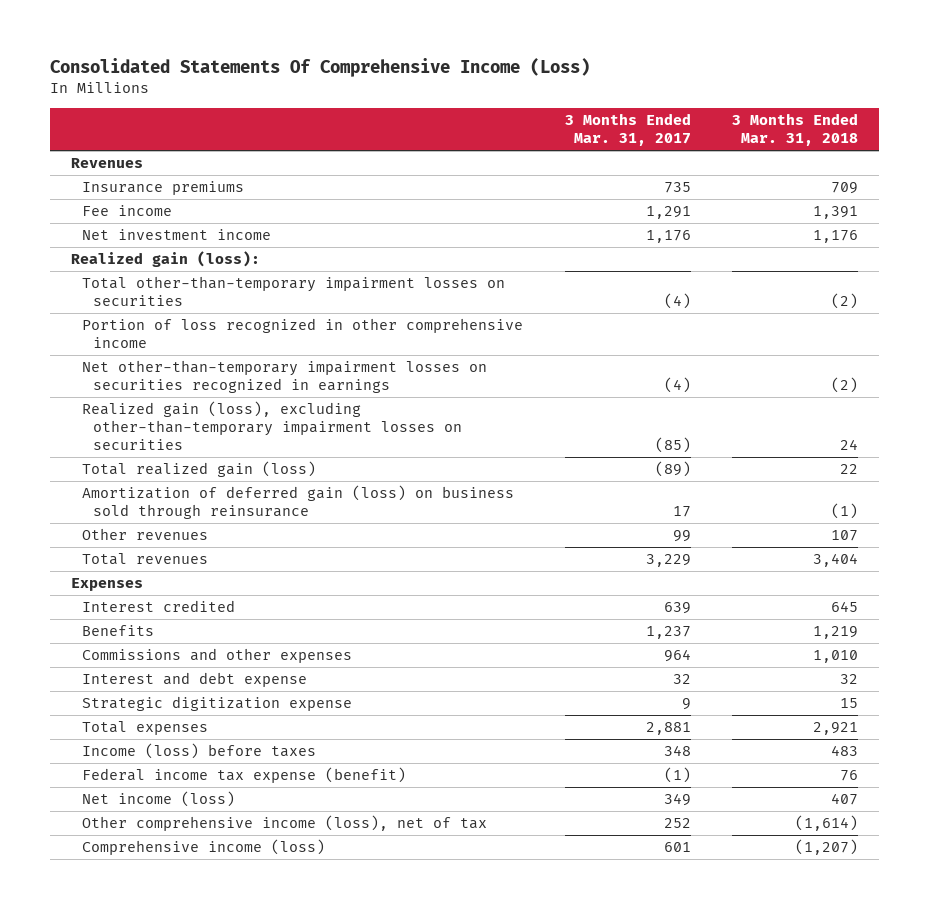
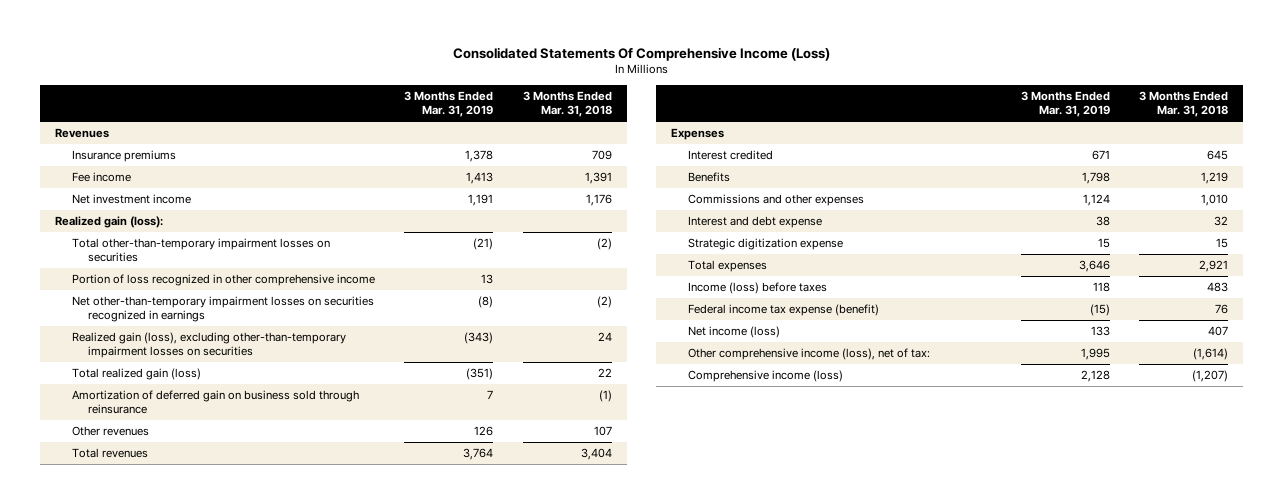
[564,113,691,146] 3 Months Ended Mar. 31, 2017 -> none
none -> [404,91,494,118] 3 Months Ended Mar. 31, 2019
[81,485,514,520] Amortization of deferred gain (loss) on business sold through reinsurance -> [71,390,359,415] Amortization of deferred gain on business sold through reinsurance
[81,815,487,832] Other comprehensive income (loss), net of tax -> [687,348,930,361] Other comprehensive income (loss), net of tax:

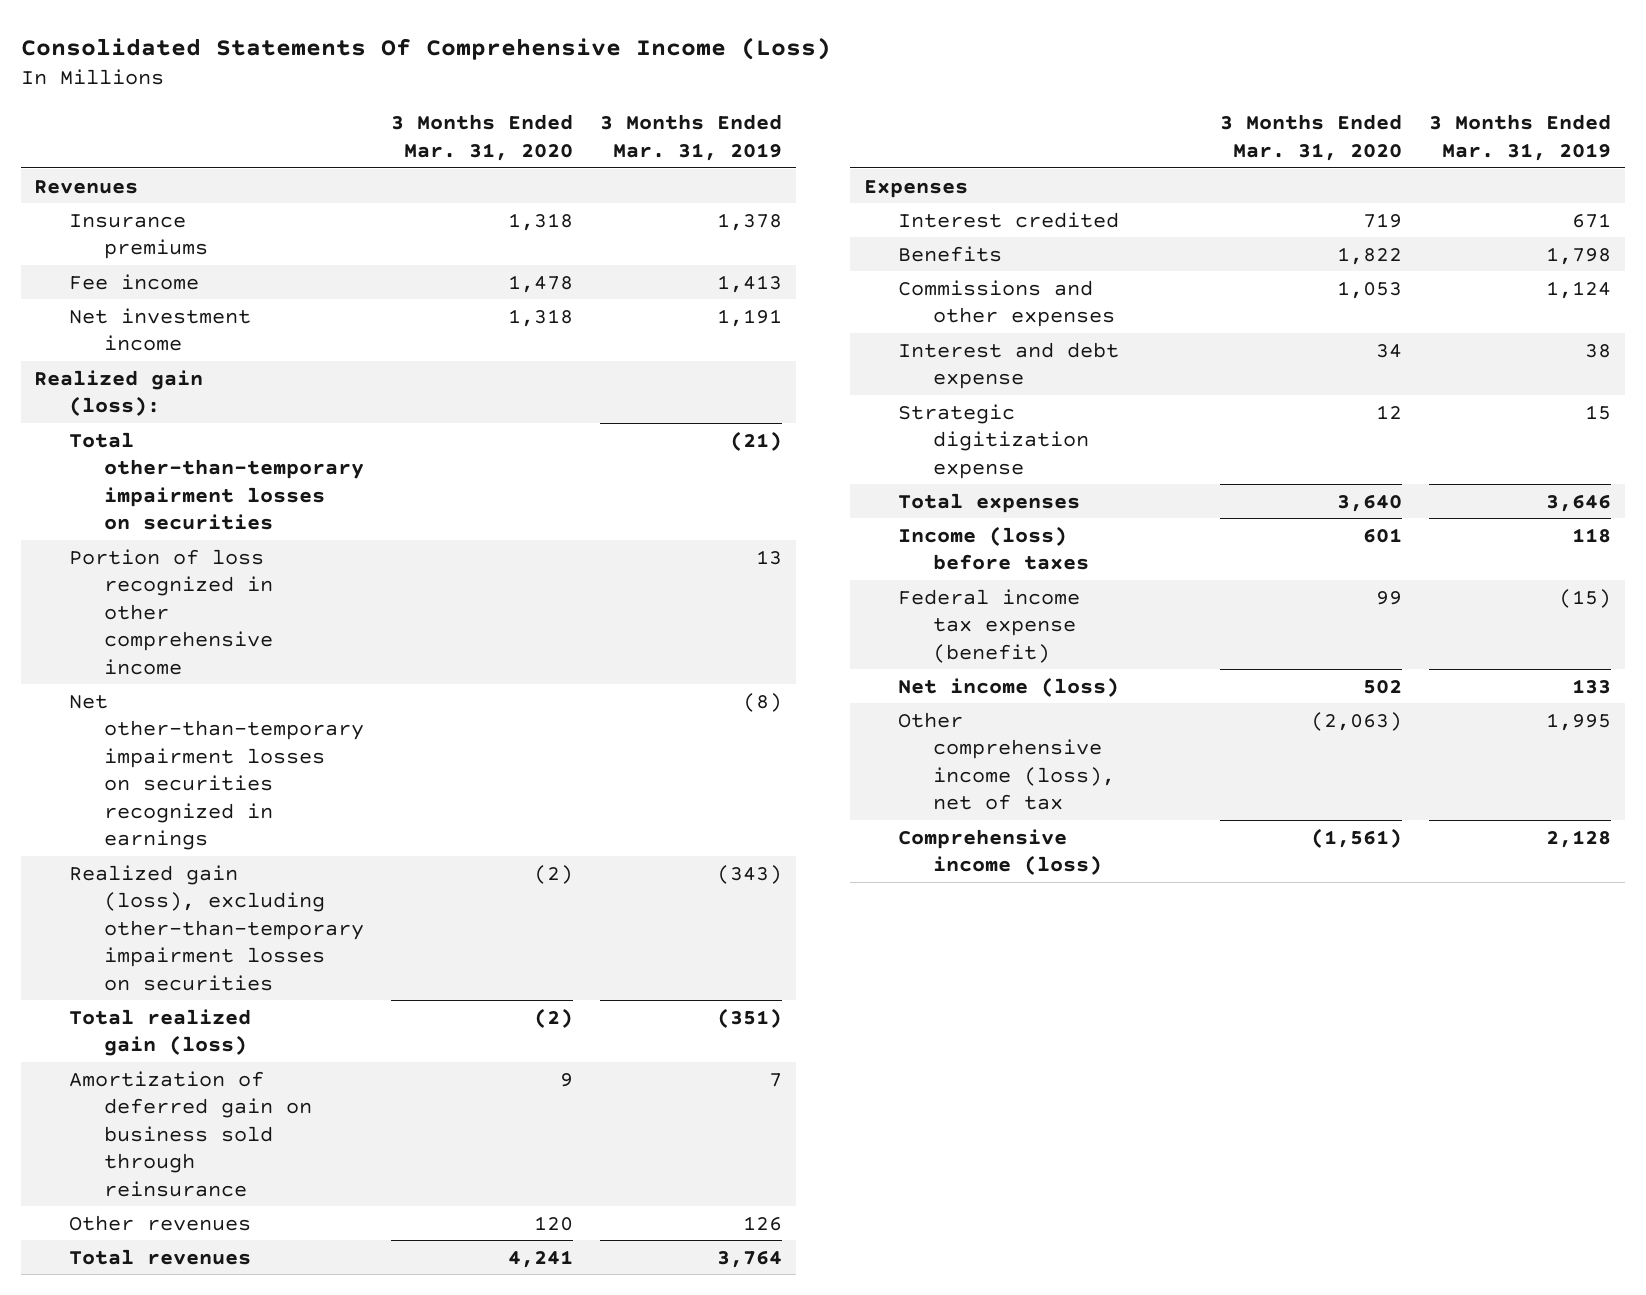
[523,91,613,118] 3 Months Ended Mar. 31, 2018 -> none
none -> [390,114,573,161] 3 Months Ended Mar. 31, 2020
[687,348,930,361] Other comprehensive income (loss), net of tax: -> [898,711,1115,811] Other comprehensive income (loss), net of tax

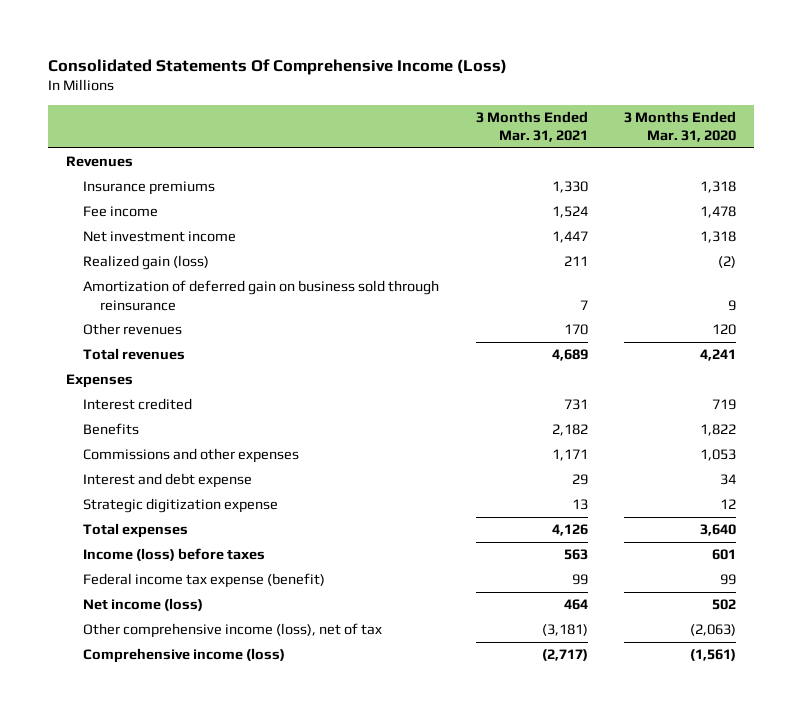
[599,114,782,161] 3 Months Ended Mar. 31, 2019 -> none
none -> [475,110,588,143] 3 Months Ended Mar. 31, 2021
[34,369,204,417] Realized gain (loss): -> none
[68,431,364,531] Total other-than-temporary impairment losses on securities -> none
[68,548,273,675] Portion of loss recognized in other comprehensive income -> none
[68,694,364,851] Net other-than-temporary impairment losses on securities recognized in earnings -> none
[68,864,364,991] Realized gain (loss), excluding other-than-temporary impairment losses on securities -> none
[68,1008,251,1057] Total realized gain (loss) -> [83,255,210,271] Realized gain (loss)

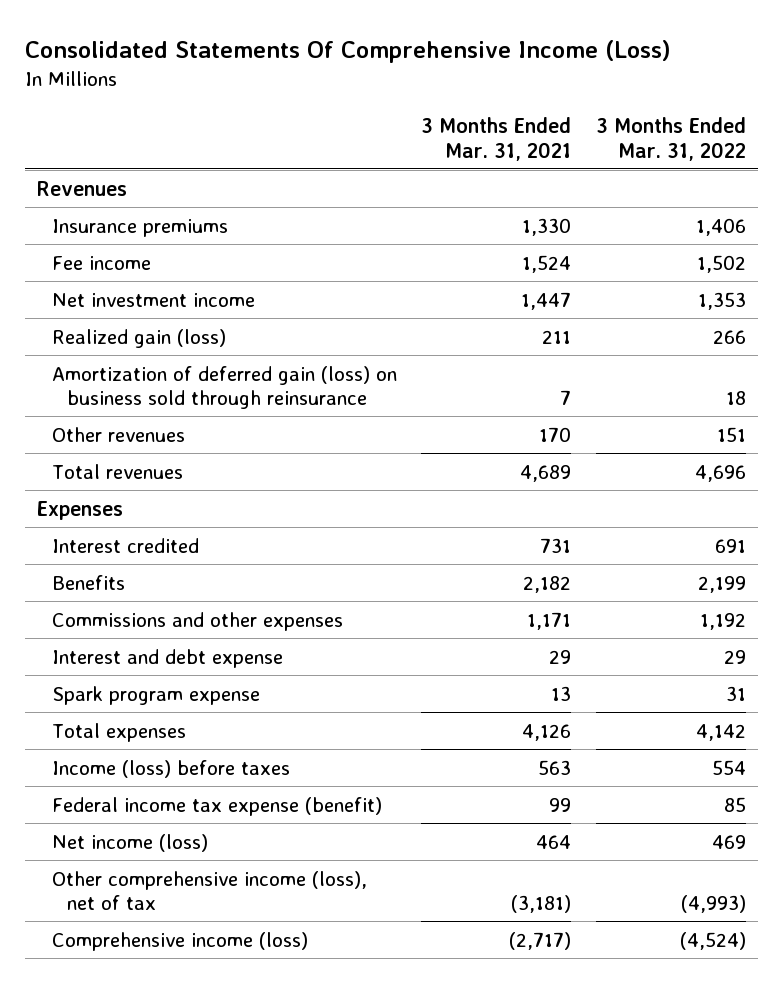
[623,110,736,143] 3 Months Ended Mar. 31, 2020 -> none
none -> [595,117,746,161] 3 Months Ended Mar. 31, 2022
[83,280,440,311] Amortization of deferred gain on business sold through reinsurance -> [51,365,397,410] Amortization of deferred gain (loss) on business sold through reinsurance
[83,498,279,514] Strategic digitization expense -> none
none -> [51,685,260,705] Spark program expense

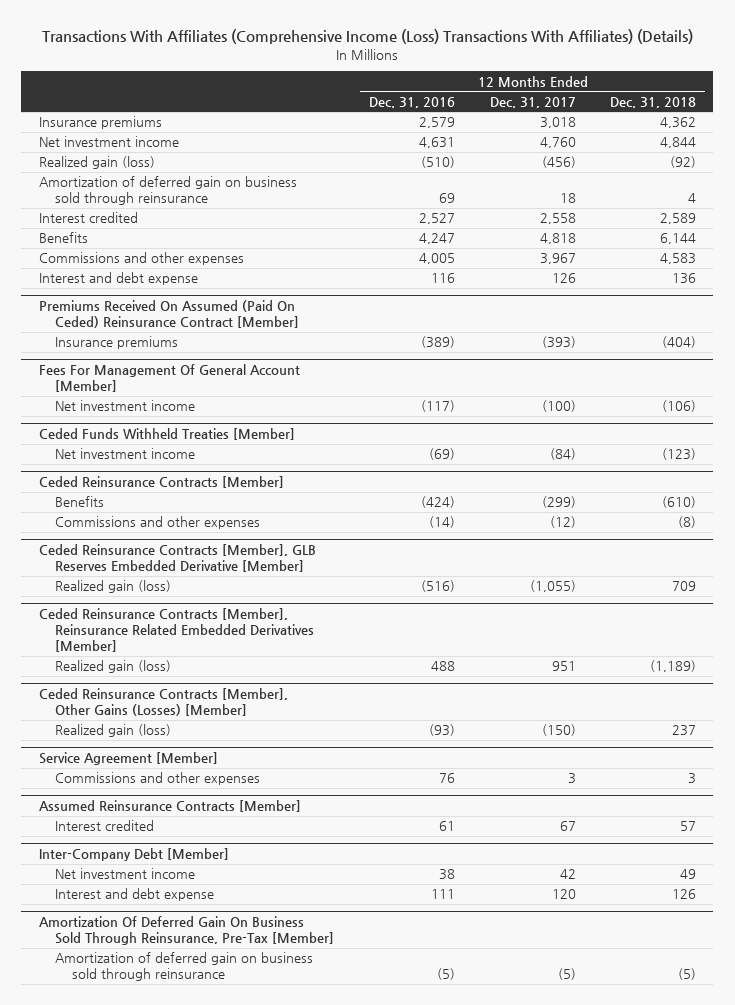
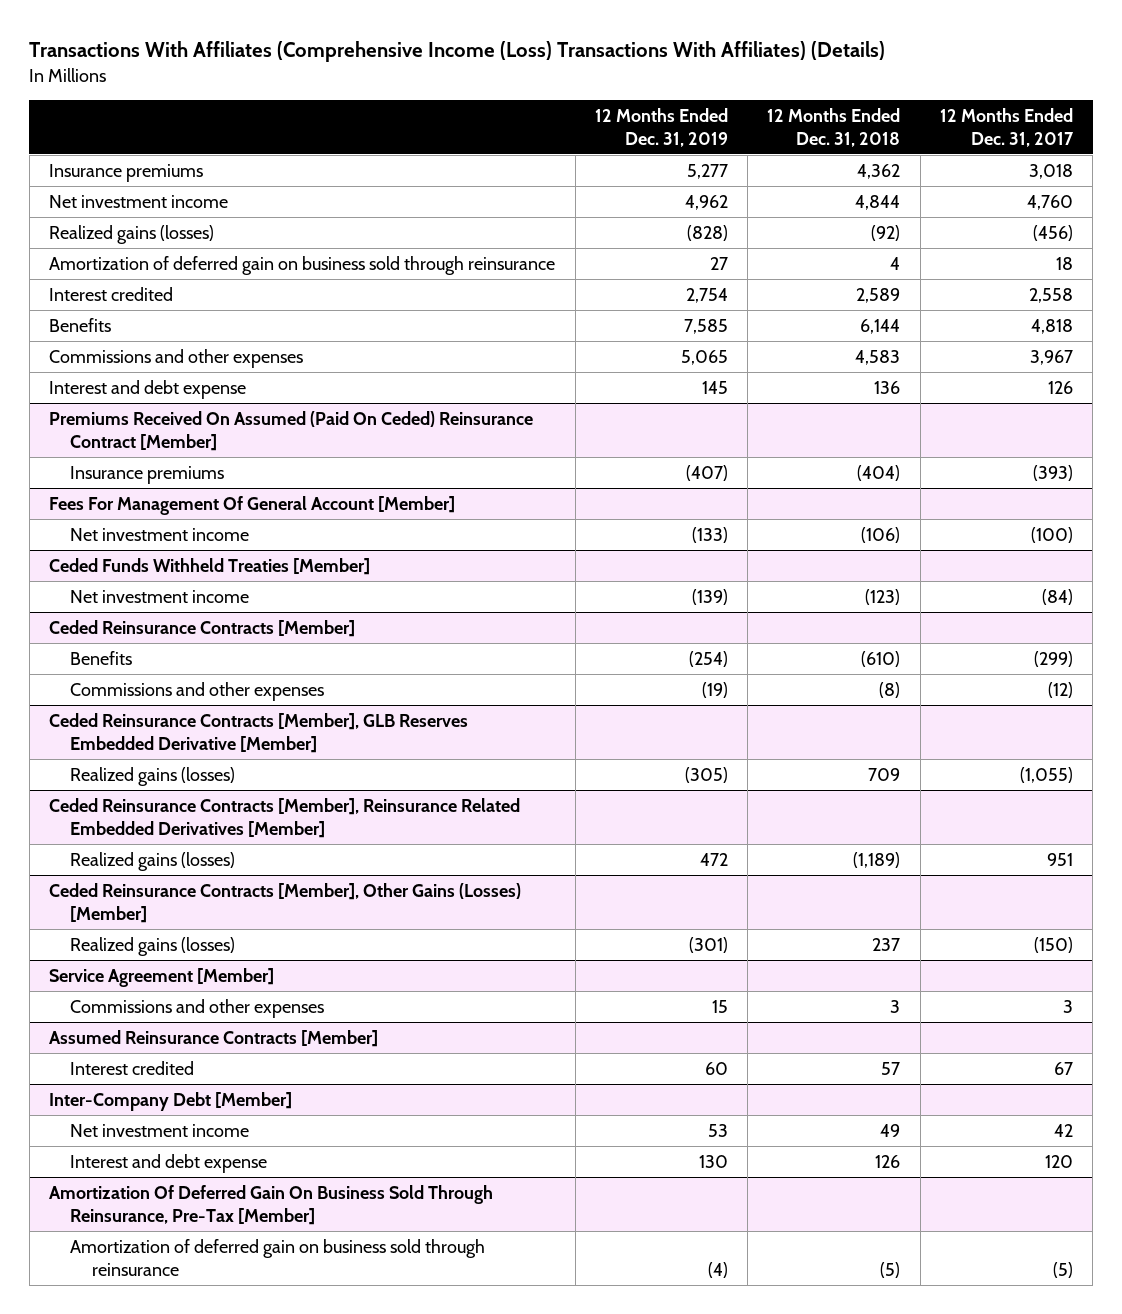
[368,96,455,108] Dec. 31, 2016 -> none
none -> [594,107,728,147] 12 Months Ended Dec. 31, 2019
[38,156,155,170] Realized gain (loss) -> [49,224,215,244] Realized gains (losses)
[55,580,172,594] Realized gain (loss) -> [70,766,236,786] Realized gains (losses)
[55,660,172,674] Realized gain (loss) -> [70,851,236,871] Realized gains (losses)
[55,724,172,738] Realized gain (loss) -> [70,936,236,956] Realized gains (losses)

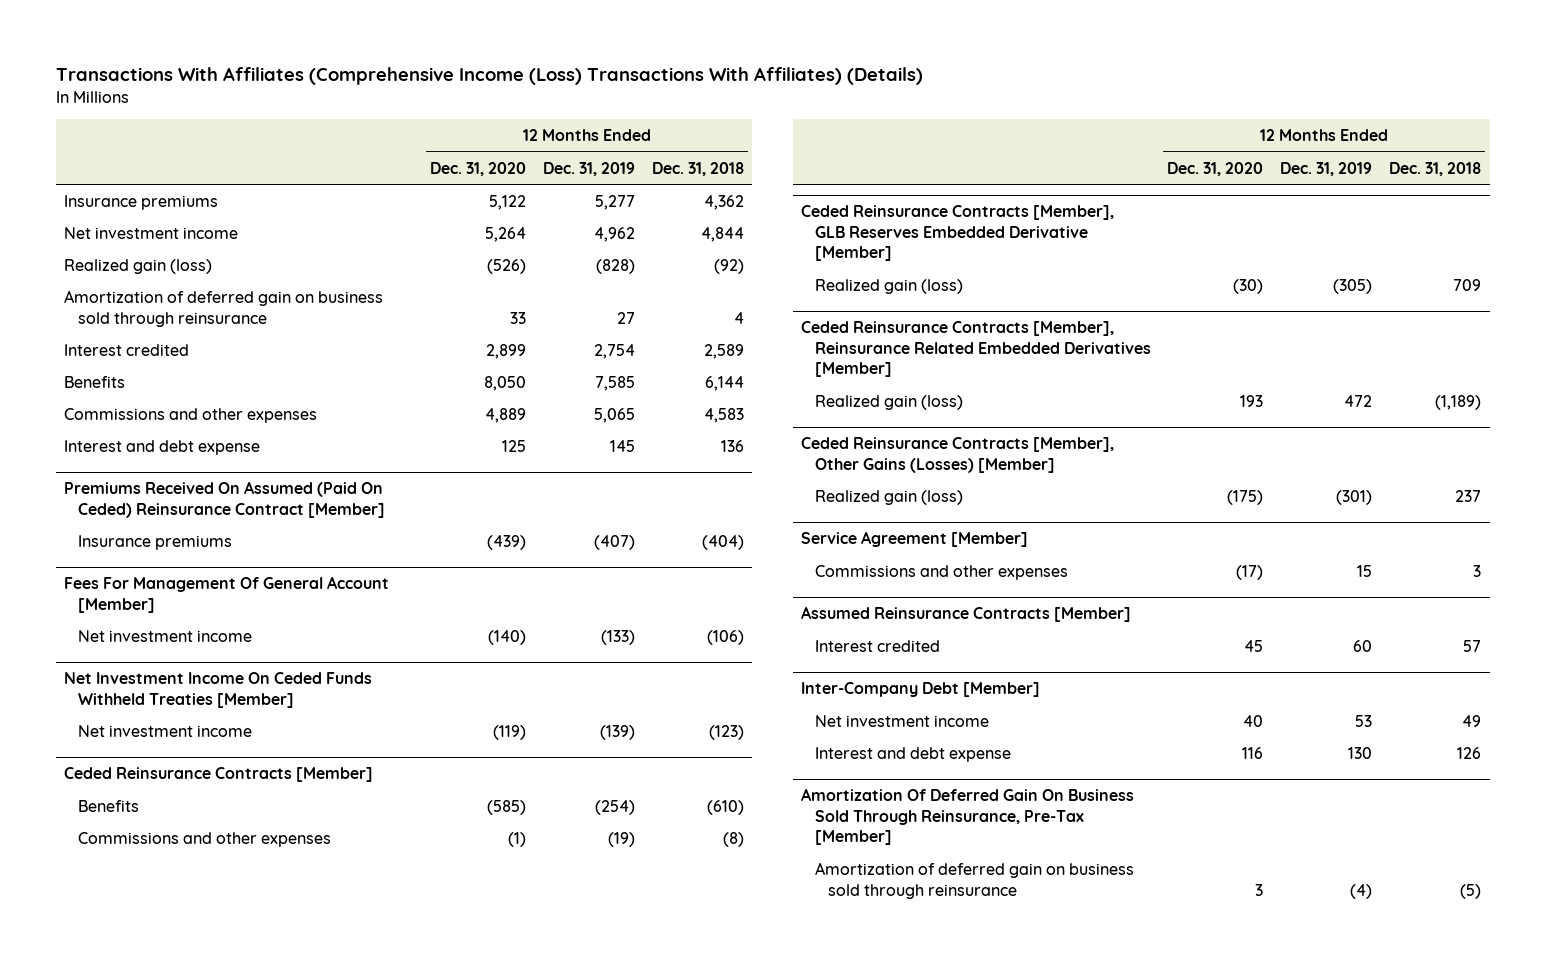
[939,107,1074,147] 12 Months Ended Dec. 31, 2017 -> none
none -> [430,161,527,176] Dec. 31, 2020
[49,224,215,244] Realized gains (losses) -> [64,259,213,275] Realized gain (loss)
[49,557,371,575] Ceded Funds Withheld Treaties [Member] -> [64,672,373,708] Net Investment Income On Ceded Funds Withheld Treaties [Member]
[70,766,236,786] Realized gains (losses) -> [814,279,963,295] Realized gain (loss)
[70,851,236,871] Realized gains (losses) -> [814,395,963,411] Realized gain (loss)
[70,936,236,956] Realized gains (losses) -> [814,490,963,506] Realized gain (loss)

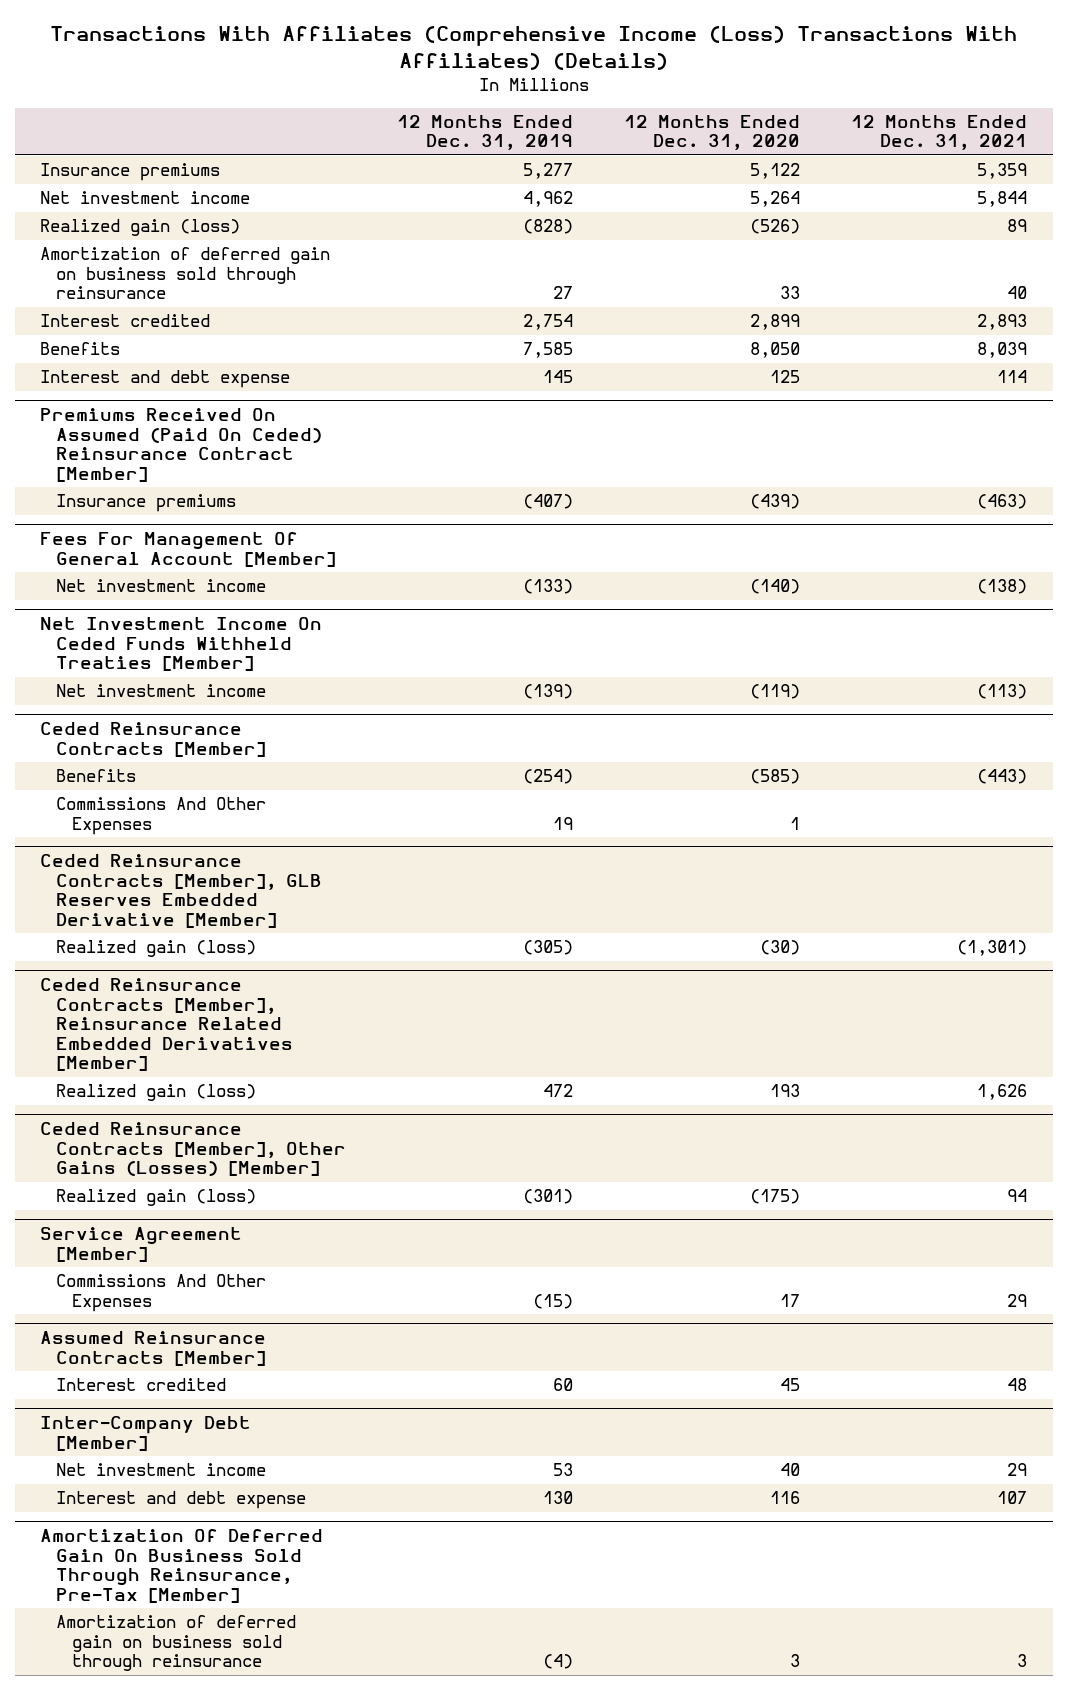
[652,161,745,176] Dec. 31, 2018 -> none
none -> [851,114,1028,151] 12 Months Ended Dec. 31, 2021
[64,408,318,424] Commissions and other expenses -> none
[77,832,331,848] Commissions and other expenses -> [55,797,266,835] Commissions And Other Expenses
[508,832,527,848] (1) -> [790,816,801,830] 1
[608,832,636,848] (19) -> [552,816,573,830] 19
[814,565,1068,581] Commissions and other expenses -> [55,1274,266,1312] Commissions And Other Expenses
[1236,565,1264,581] (17) -> [780,1293,801,1307] 17
[1357,565,1373,578] 15 -> [532,1293,573,1309] (15)

